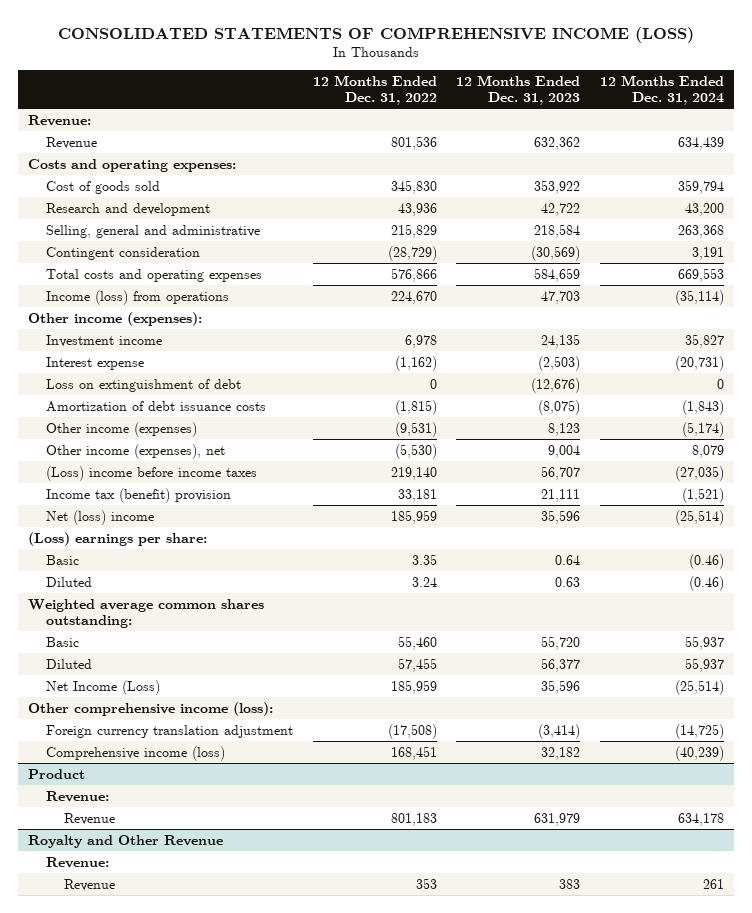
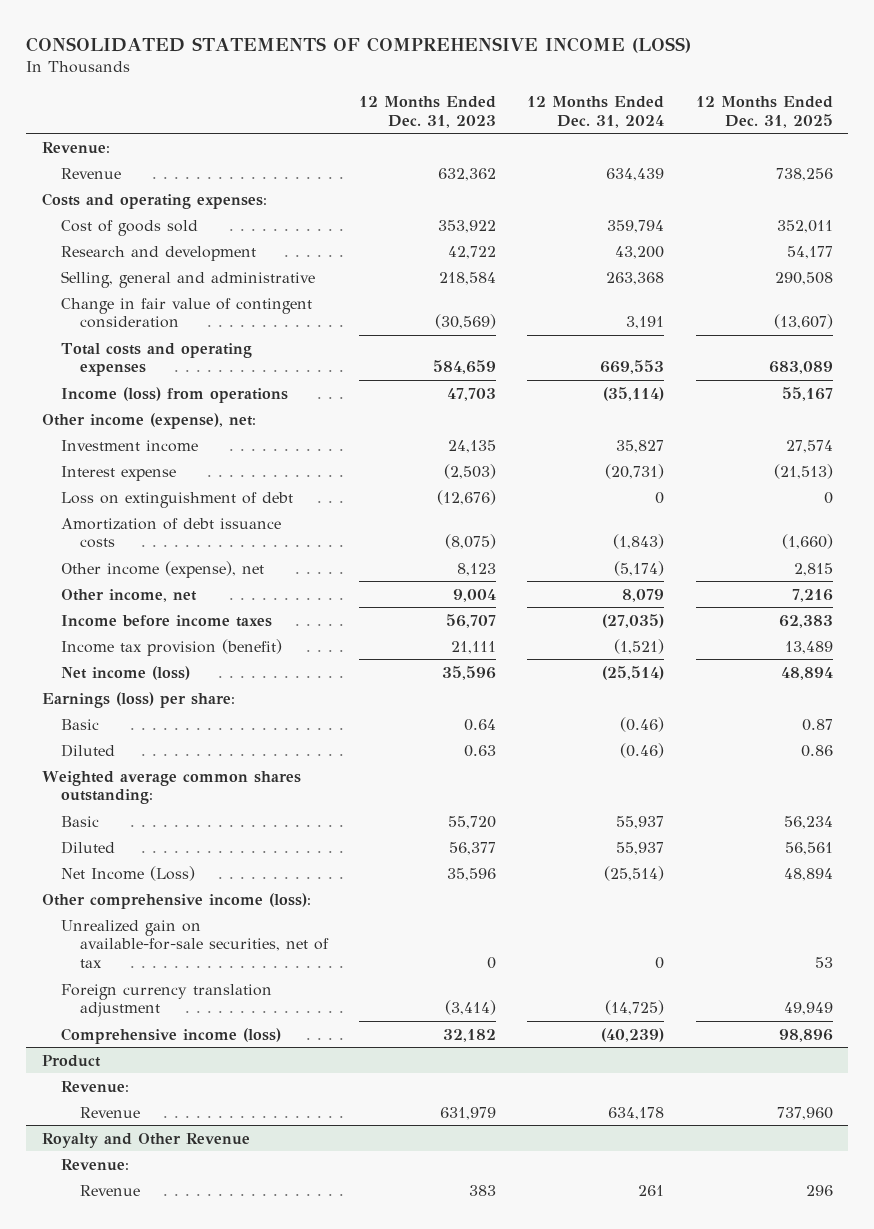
[312,74,437,106] 12 Months Ended Dec. 31, 2022 -> none
none -> [695,95,833,128] 12 Months Ended Dec. 31, 2025
[45,246,200,260] Contingent consideration -> [60,297,312,329] Change in fair value of contingent consideration
[27,311,202,326] Other income (expenses): -> [41,412,256,429] Other income (expense), net:
[45,421,197,437] Other income (expenses) -> [60,560,264,578] Other income (expense), net
[45,443,225,459] Other income (expenses), net -> [60,588,197,602] Other income, net
[45,465,257,481] (Loss) income before income taxes -> [60,614,272,627] Income before income taxes
[45,487,231,503] Income tax (benefit) provision -> [60,638,282,656] Income tax provision (benefit)
[45,509,154,525] Net (loss) income -> [60,665,190,680] Net income (loss)
[27,531,207,546] (Loss) earnings per share: -> [41,691,235,708] Earnings (loss) per share:
none -> [60,919,329,969] Unrealized gain on available-for-sale securities, net of tax

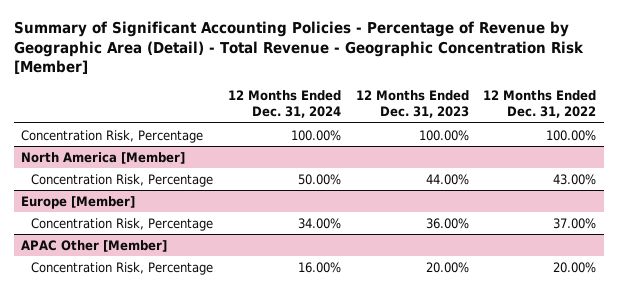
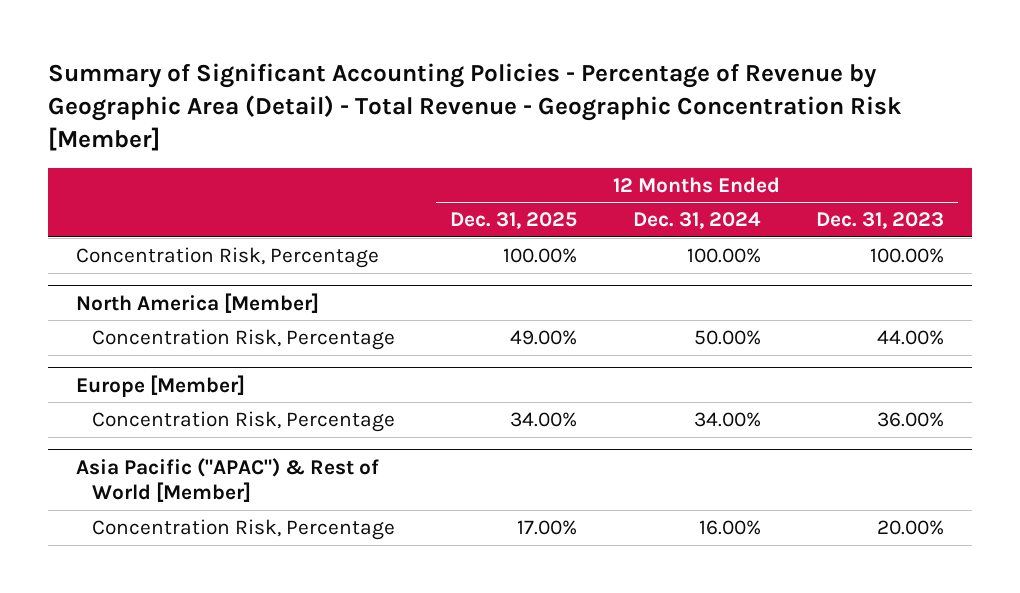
[483,90,597,119] 12 Months Ended Dec. 31, 2022 -> none
none -> [450,212,578,230] Dec. 31, 2025
[21,239,168,252] APAC Other [Member] -> [76,457,380,503] Asia Pacific ("APAC") & Rest of World [Member]

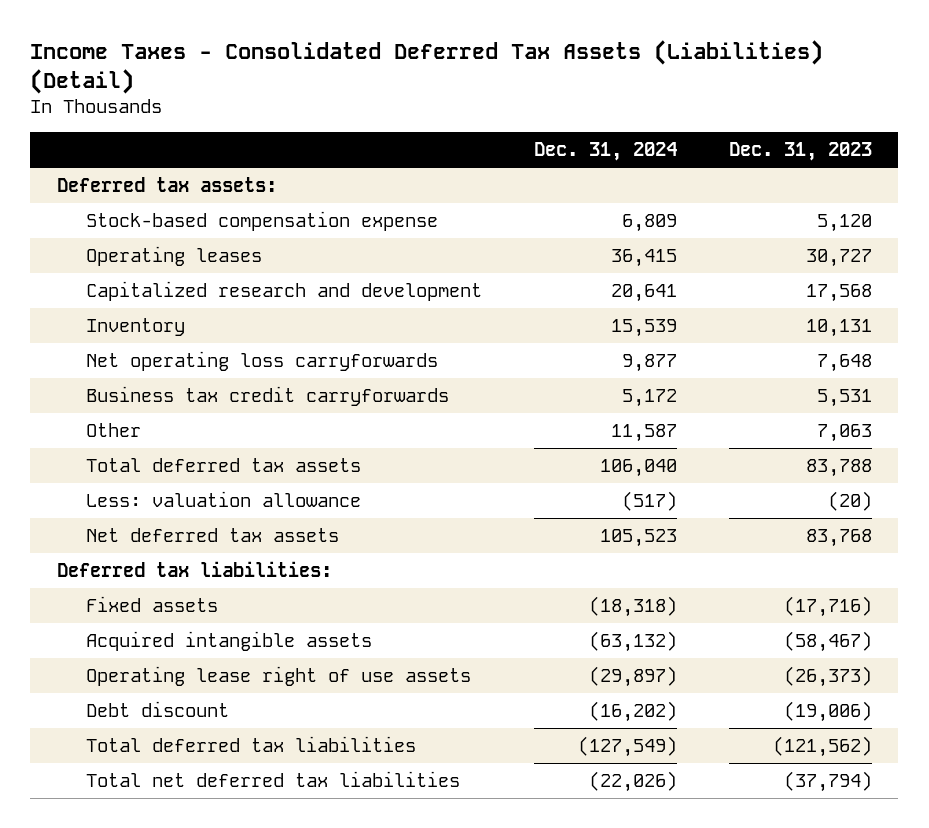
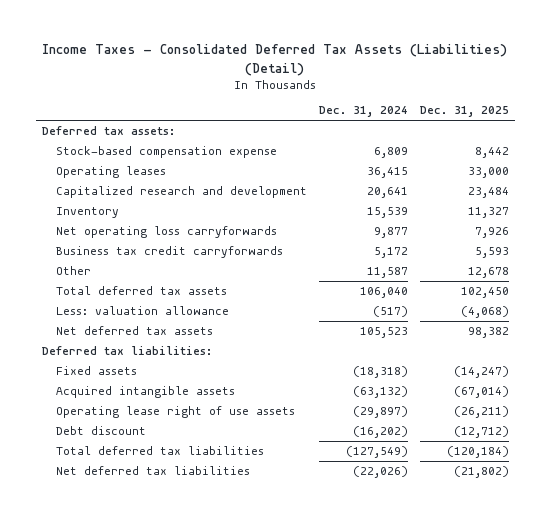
[729,142,873,162] Dec. 31, 2023 -> none
none -> [419,106,509,118] Dec. 31, 2025
[85,771,460,788] Total net deferred tax liabilities -> [55,466,250,476] Net deferred tax liabilities

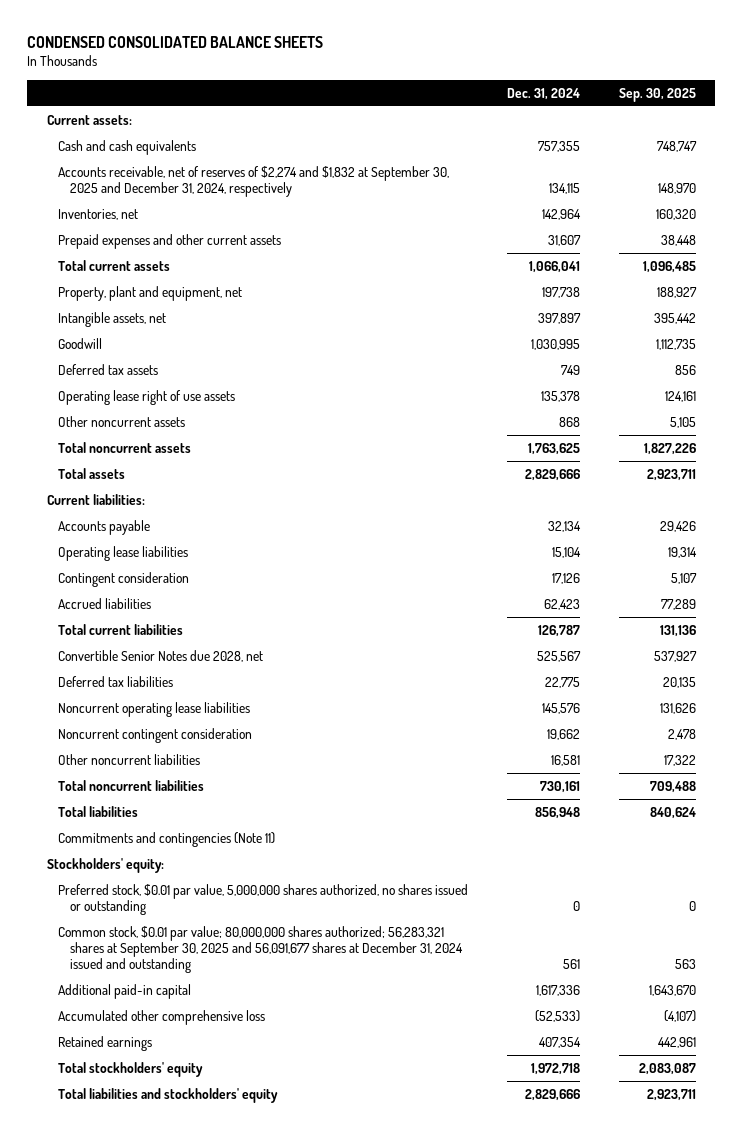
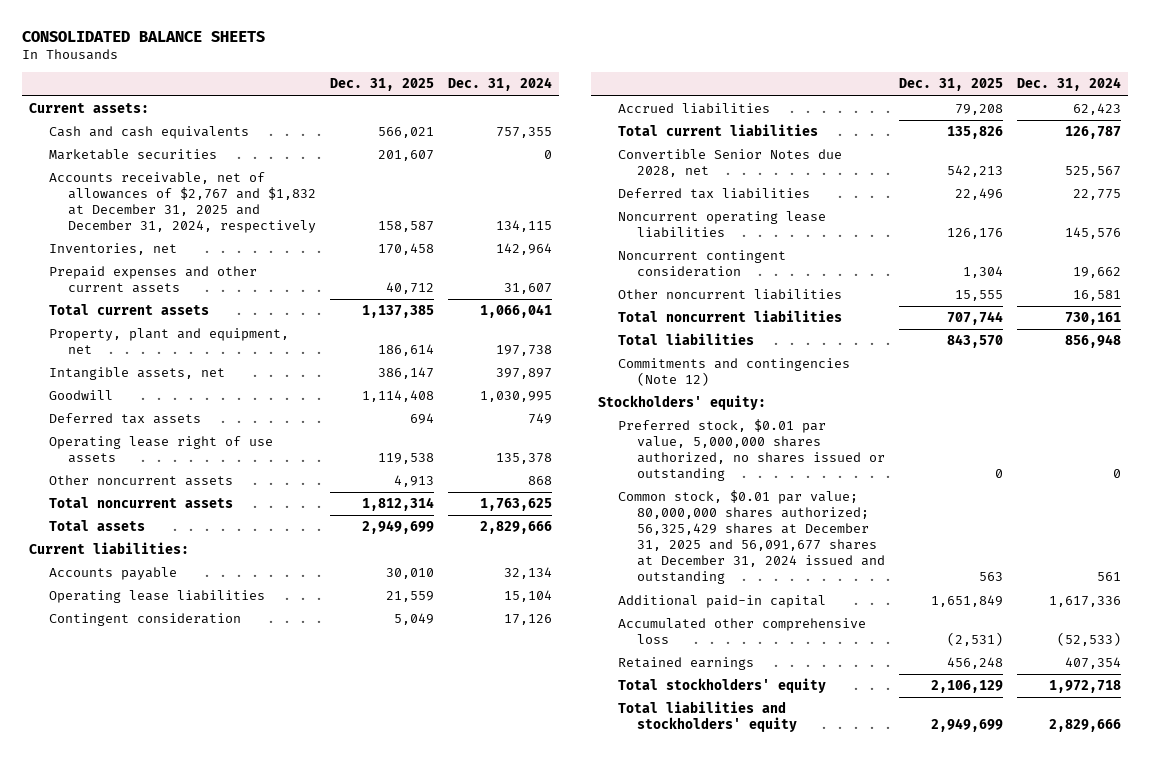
[27,36,324,49] CONDENSED CONSOLIDATED BALANCE SHEETS -> [21,30,265,42] CONSOLIDATED BALANCE SHEETS
[618,87,696,102] Sep. 30, 2025 -> none
none -> [330,78,435,92] Dec. 31, 2025
none -> [48,149,217,161] Marketable securities
[58,165,450,197] Accounts receivable, net of reserves of $2,274 and $1,832 at September 30, 2025 and December 31, 2024, respectively -> [48,172,317,234] Accounts receivable, net of allowances of $2,767 and $1,832 at December 31, 2025 and December 31, 2024, respectively
[58,831,276,847] Commitments and contingencies (Note 11) -> [617,358,850,387] Commitments and contingencies (Note 12)
[58,925,463,973] Common stock, $0.01 par value; 80,000,000 shares authorized; 56,283,321 shares at September 30, 2025 and 56,091,677 shares at December 31, 2024 issued and outstanding -> [617,490,886,585] Common stock, $0.01 par value; 80,000,000 shares authorized; 56,325,429 shares at December 31, 2025 and 56,091,677 shares at December 31, 2024 issued and outstanding

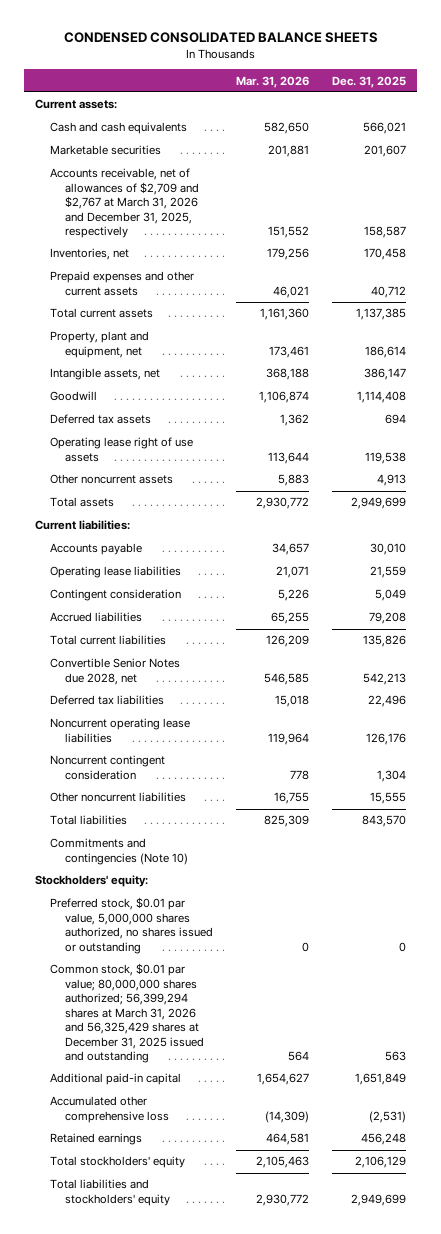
[21,30,265,42] CONSOLIDATED BALANCE SHEETS -> [63,31,378,43] CONDENSED CONSOLIDATED BALANCE SHEETS
[447,77,552,92] Dec. 31, 2024 -> none
none -> [236,75,310,88] Mar. 31, 2026
[48,172,317,234] Accounts receivable, net of allowances of $2,767 and $1,832 at December 31, 2025 and December 31, 2024, respectively -> [50,168,200,239] Accounts receivable, net of allowances of $2,709 and $2,767 at March 31, 2026 and December 31, 2025, respectively
[48,497,233,509] Total noncurrent assets -> none
[617,310,842,323] Total noncurrent liabilities -> none
[617,358,850,387] Commitments and contingencies (Note 12) -> [50,838,189,865] Commitments and contingencies (Note 10)
[617,490,886,585] Common stock, $0.01 par value; 80,000,000 shares authorized; 56,325,429 shares at December 31, 2025 and 56,091,677 shares at December 31, 2024 issued and outstanding -> [50,963,205,1064] Common stock, $0.01 par value; 80,000,000 shares authorized; 56,399,294 shares at March 31, 2026 and 56,325,429 shares at December 31, 2025 issued and outstanding

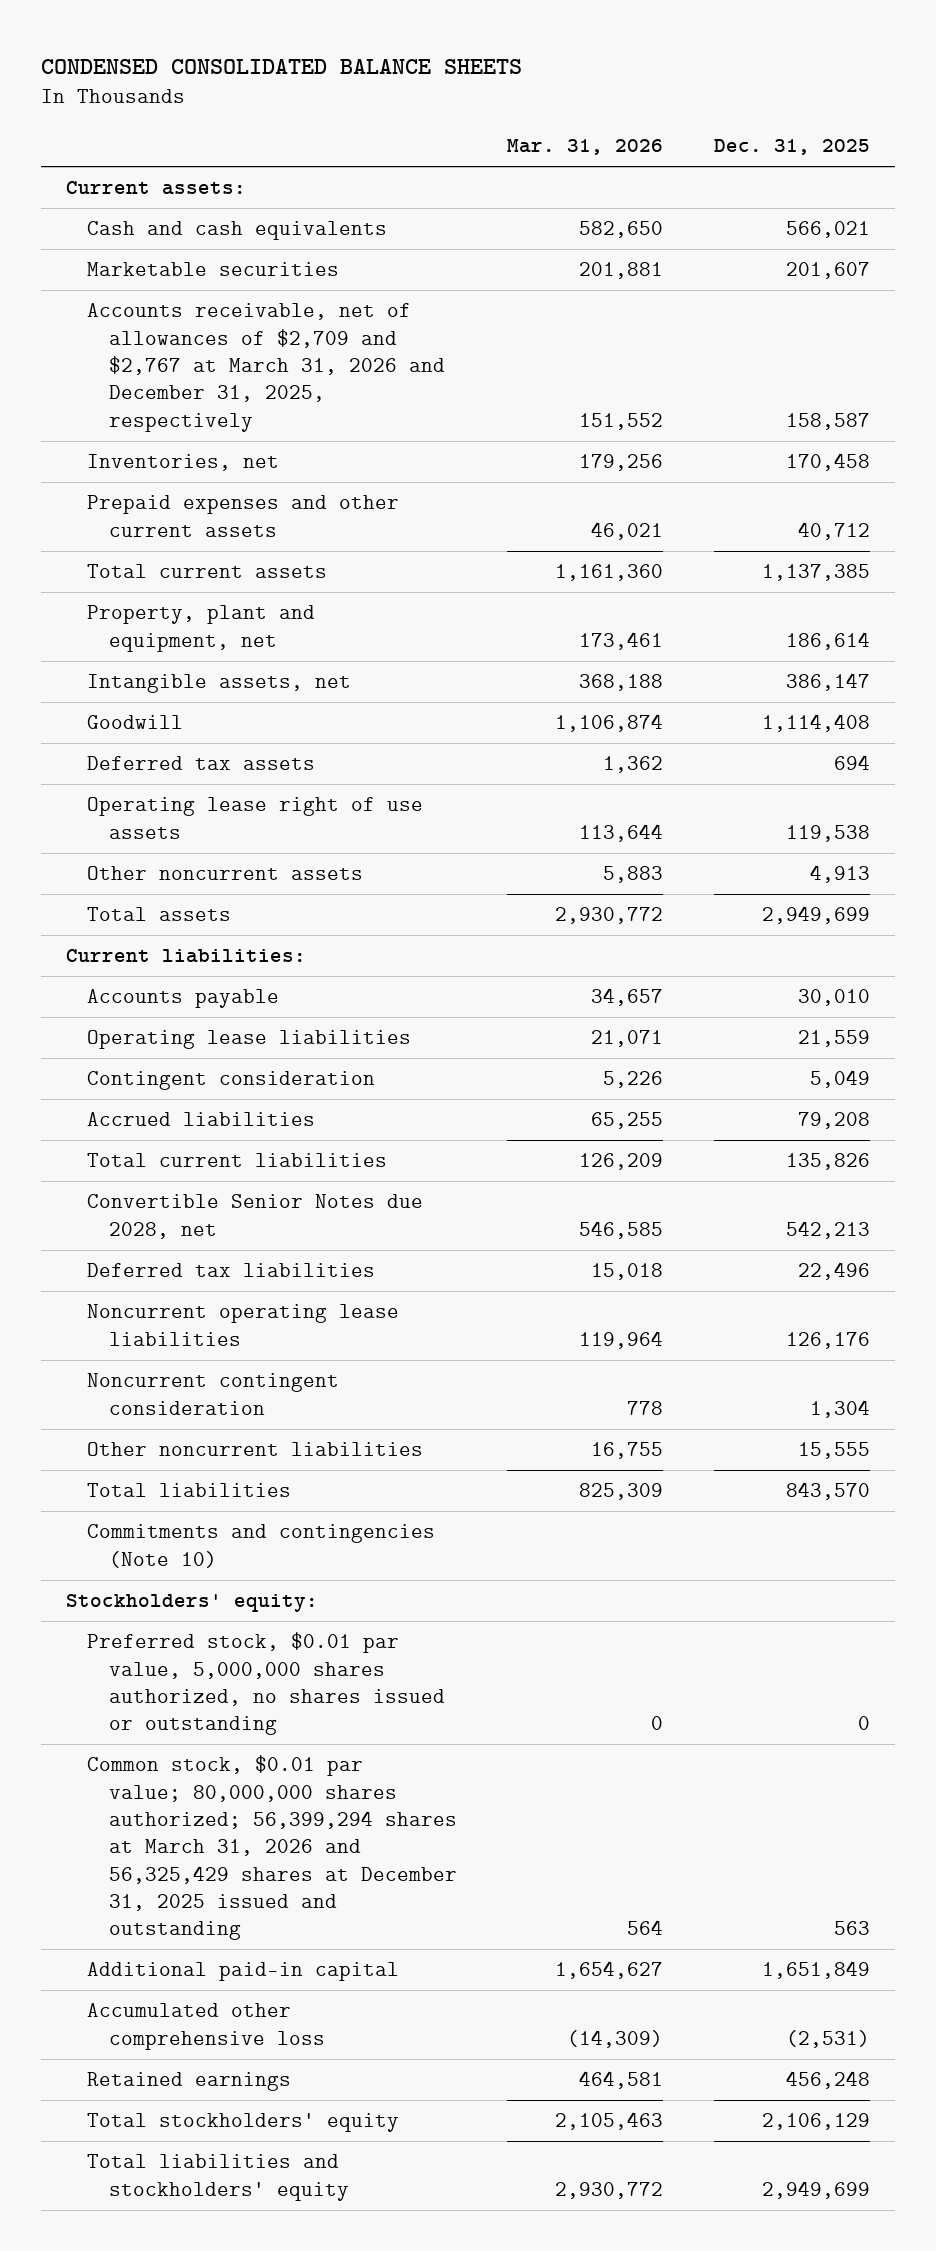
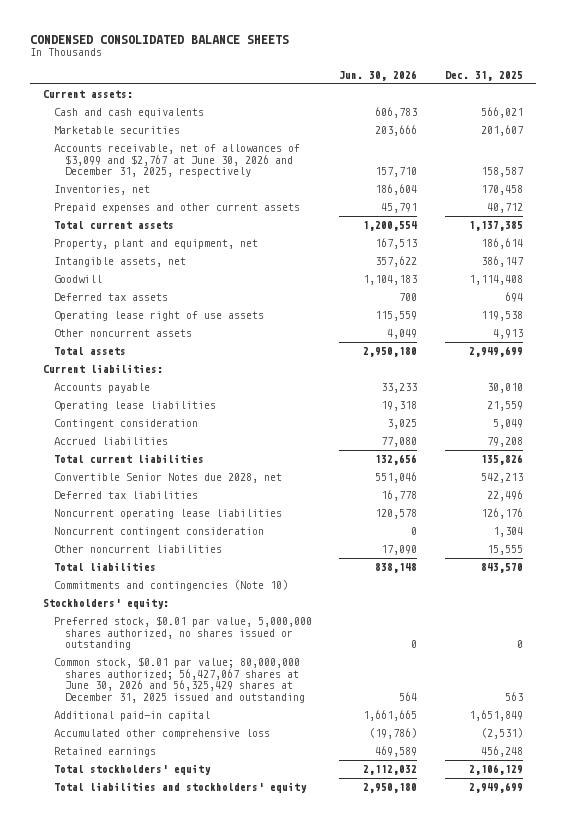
[507,139,664,156] Mar. 31, 2026 -> none
none -> [339,69,418,81] Jun. 30, 2026
[87,303,445,432] Accounts receivable, net of allowances of $2,709 and $2,767 at March 31, 2026 and December 31, 2025, respectively -> [54,144,301,178] Accounts receivable, net of allowances of $3,099 and $2,767 at June 30, 2026 and December 31, 2025, respectively
[87,1755,457,1941] Common stock, $0.01 par value; 80,000,000 shares authorized; 56,399,294 shares at March 31, 2026 and 56,325,429 shares at December 31, 2025 issued and outstanding -> [54,657,305,703] Common stock, $0.01 par value; 80,000,000 shares authorized; 56,427,067 shares at June 30, 2026 and 56,325,429 shares at December 31, 2025 issued and outstanding

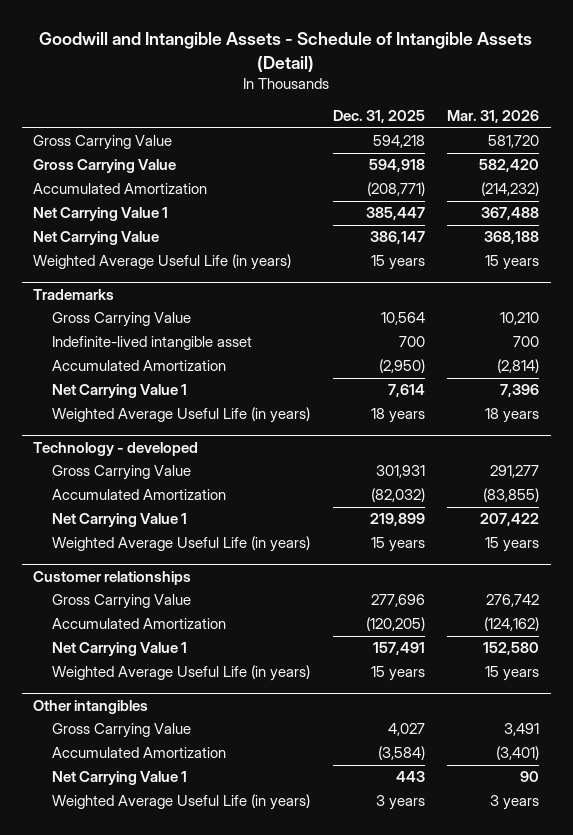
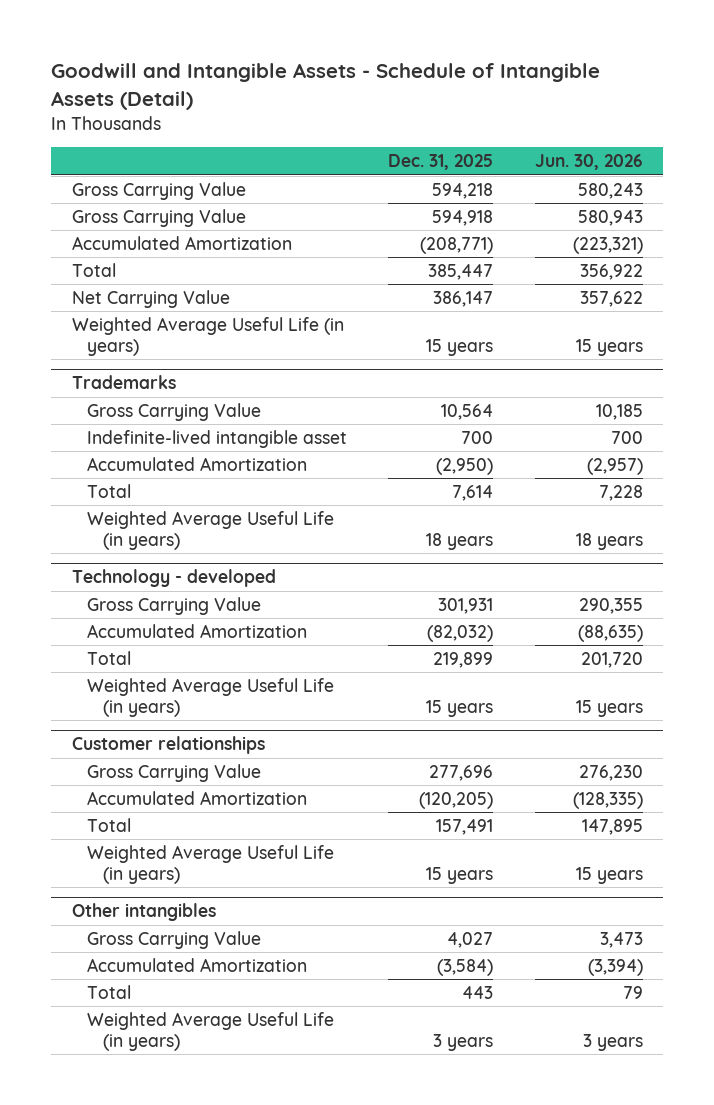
[447,110,540,124] Mar. 31, 2026 -> none
none -> [534,154,643,171] Jun. 30, 2026
[33,207,169,222] Net Carrying Value 1 -> [71,262,116,277] Total
[52,384,188,399] Net Carrying Value 1 -> [87,483,132,498] Total
[52,513,188,528] Net Carrying Value 1 -> [87,650,132,665] Total
[52,642,188,657] Net Carrying Value 1 -> [87,817,132,832] Total
[52,771,188,786] Net Carrying Value 1 -> [87,984,132,999] Total

